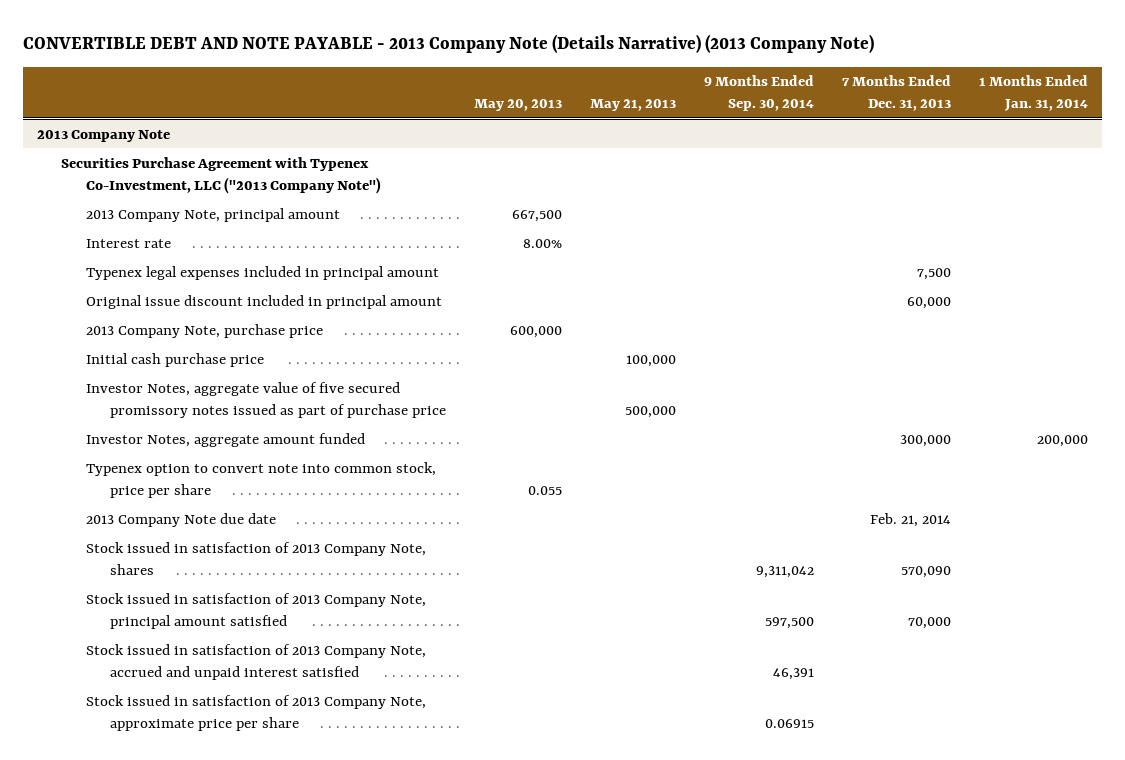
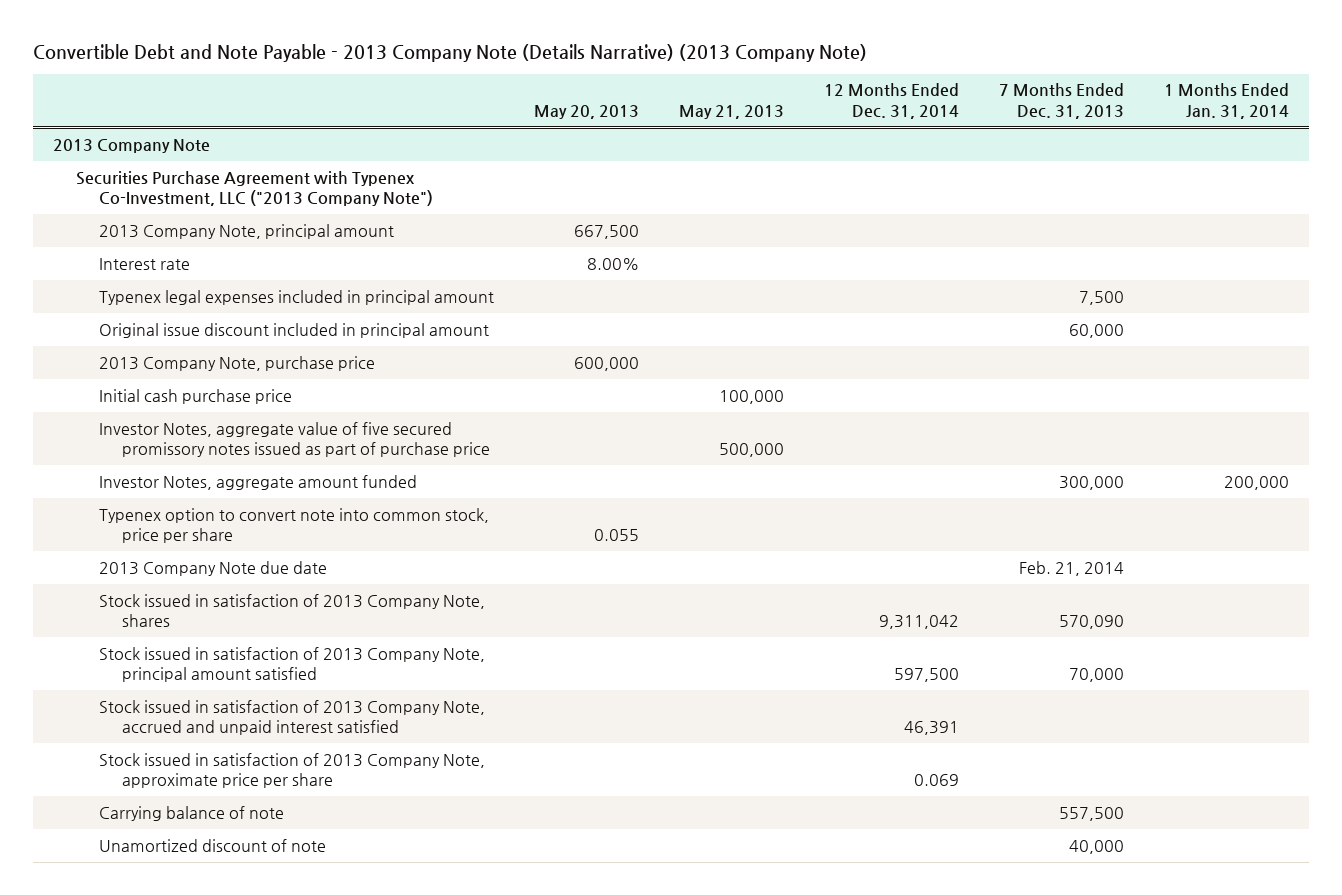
[22,34,874,54] CONVERTIBLE DEBT AND NOTE PAYABLE - 2013 Company Note (Details Narrative) (2013 Company Note) -> [33,43,868,62] Convertible Debt and Note Payable - 2013 Company Note (Details Narrative) (2013 Company Note)
[704,75,815,112] 9 Months Ended Sep. 30, 2014 -> none
none -> [823,83,959,119] 12 Months Ended Dec. 31, 2014
none -> [98,805,284,821] Carrying balance of note
none -> [98,838,326,852] Unamortized discount of note

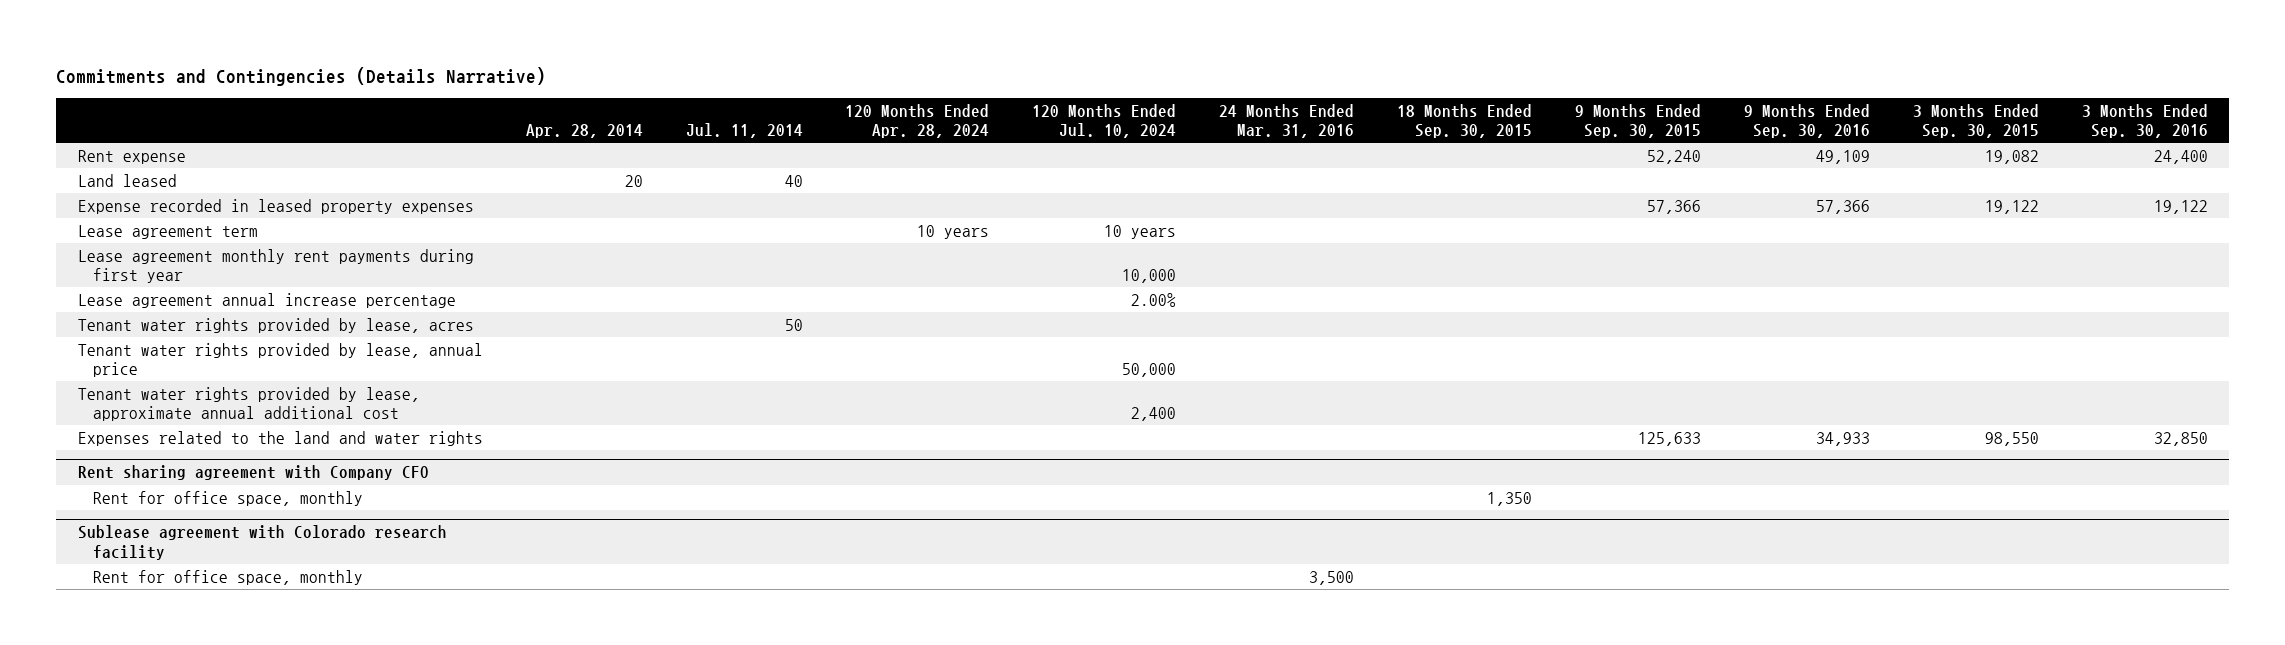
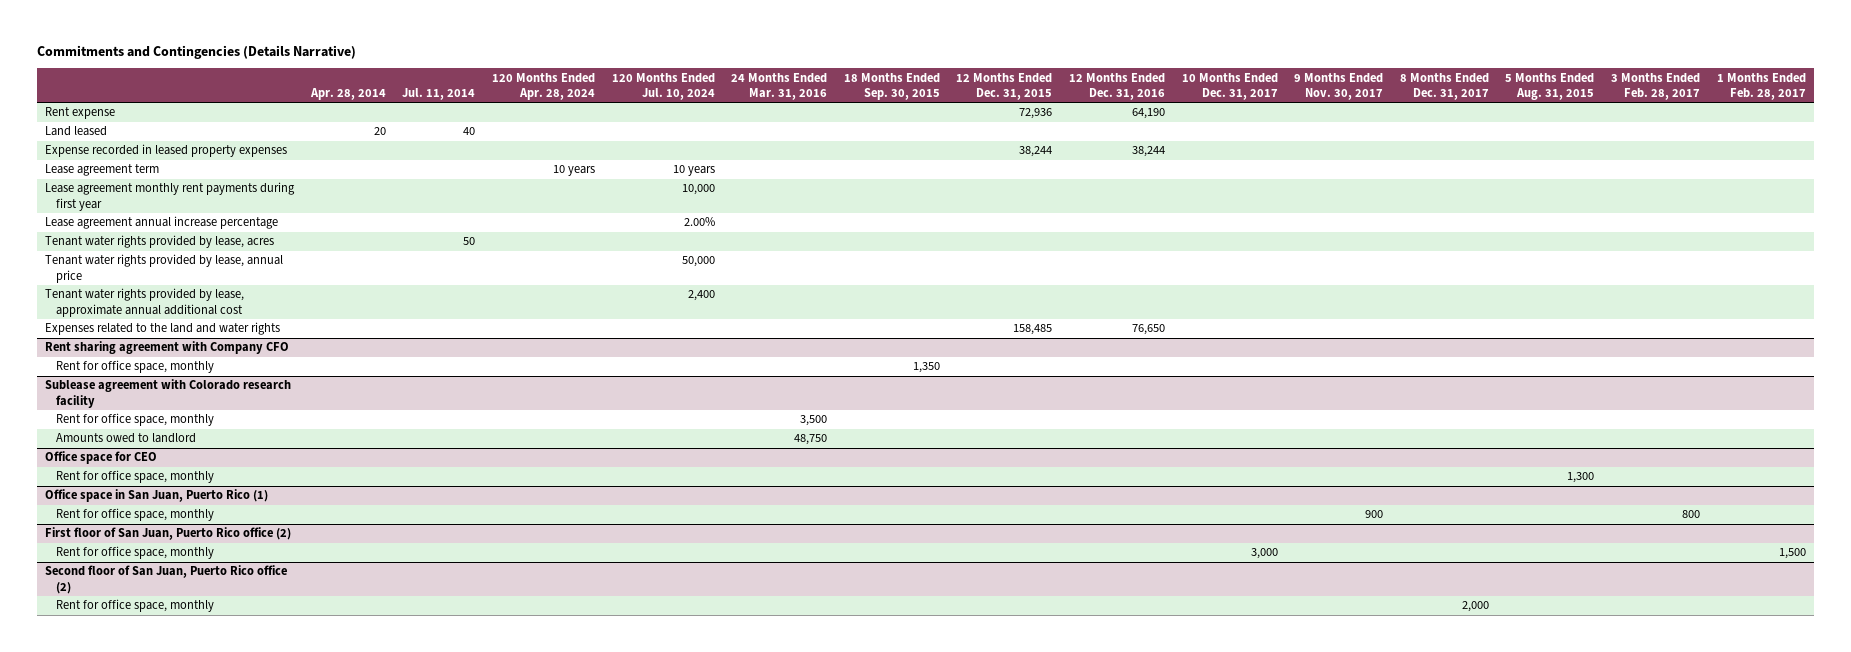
[1574,103,1701,139] 9 Months Ended Sep. 30, 2015 -> none
[1743,103,1870,139] 9 Months Ended Sep. 30, 2016 -> none
[1912,103,2039,139] 3 Months Ended Sep. 30, 2015 -> none
[2081,103,2208,139] 3 Months Ended Sep. 30, 2016 -> none
none -> [956,72,1053,101] 12 Months Ended Dec. 31, 2015
none -> [1069,72,1166,101] 12 Months Ended Dec. 31, 2016
none -> [1181,72,1278,101] 10 Months Ended Dec. 31, 2017
none -> [1294,72,1384,101] 9 Months Ended Nov. 30, 2017
none -> [1399,72,1489,101] 8 Months Ended Dec. 31, 2017
none -> [1505,72,1595,101] 5 Months Ended Aug. 31, 2015
none -> [1611,72,1701,101] 3 Months Ended Feb. 28, 2017
none -> [1716,72,1806,101] 1 Months Ended Feb. 28, 2017
none -> [55,433,196,444] Amounts owed to landlord
none -> [45,451,158,465] Office space for CEO
none -> [55,470,214,484] Rent for office space, monthly
none -> [45,489,269,503] Office space in San Juan, Puerto Rico (1)
none -> [55,508,214,522] Rent for office space, monthly
none -> [45,527,292,541] First floor of San Juan, Puerto Rico office (2)
none -> [55,546,214,560] Rent for office space, monthly
none -> [45,565,288,594] Second floor of San Juan, Puerto Rico office (2)
none -> [55,599,214,613] Rent for office space, monthly

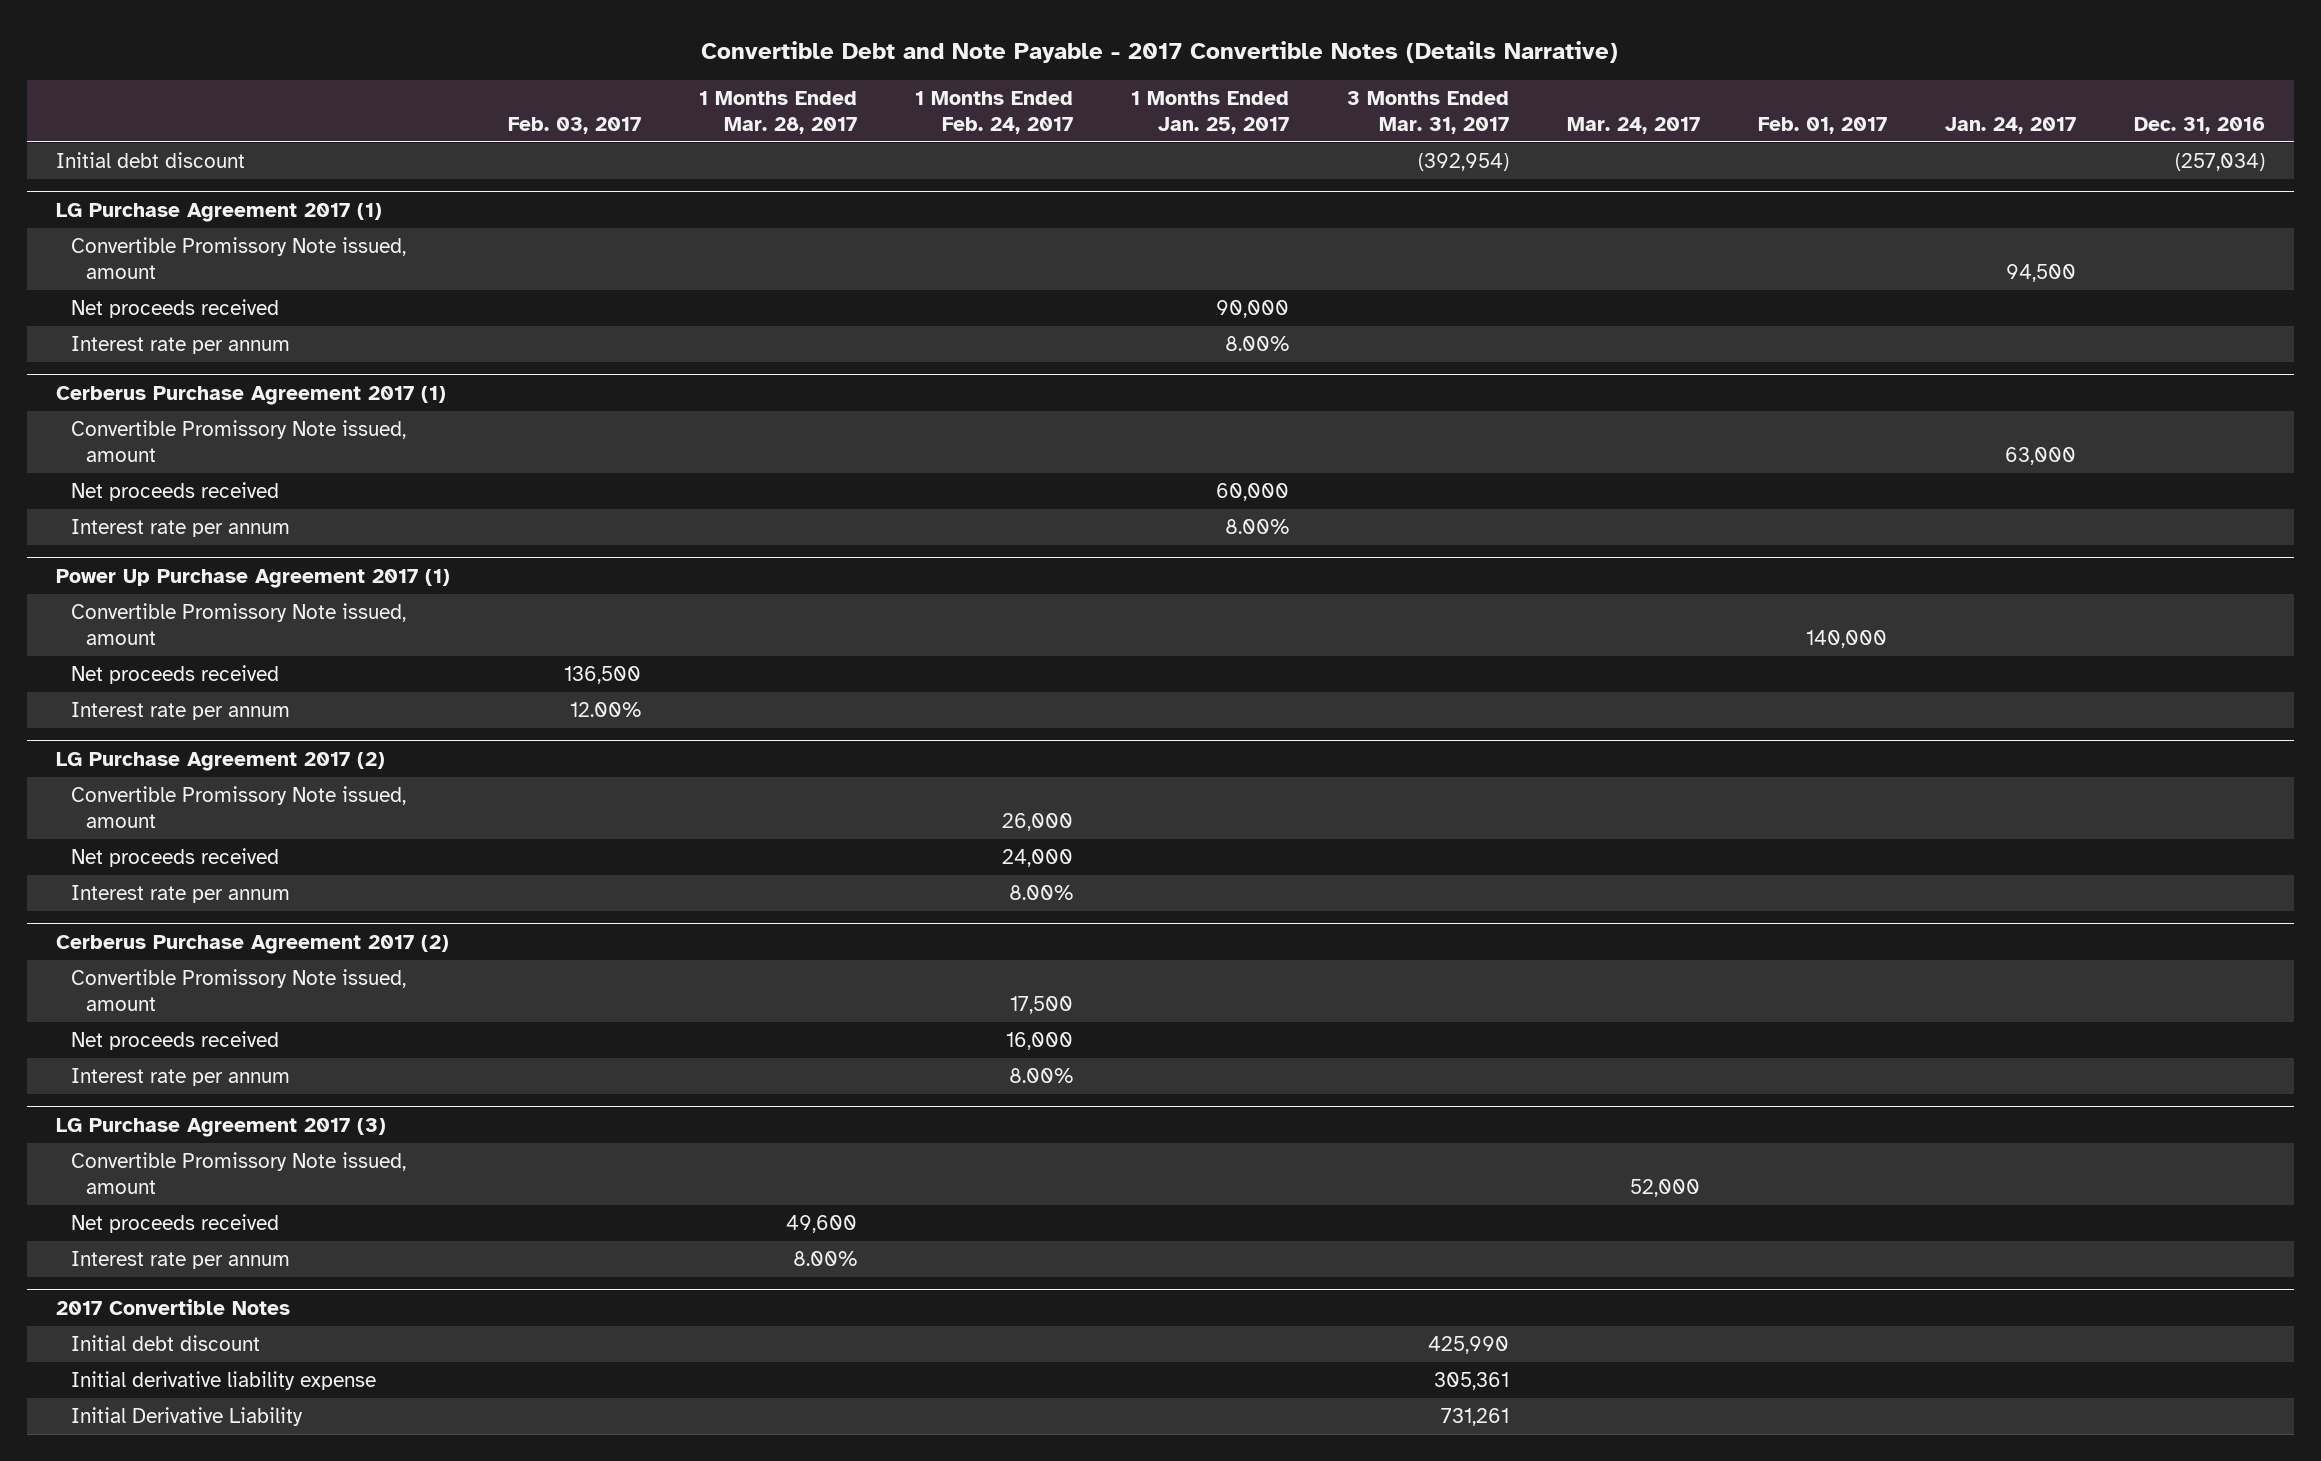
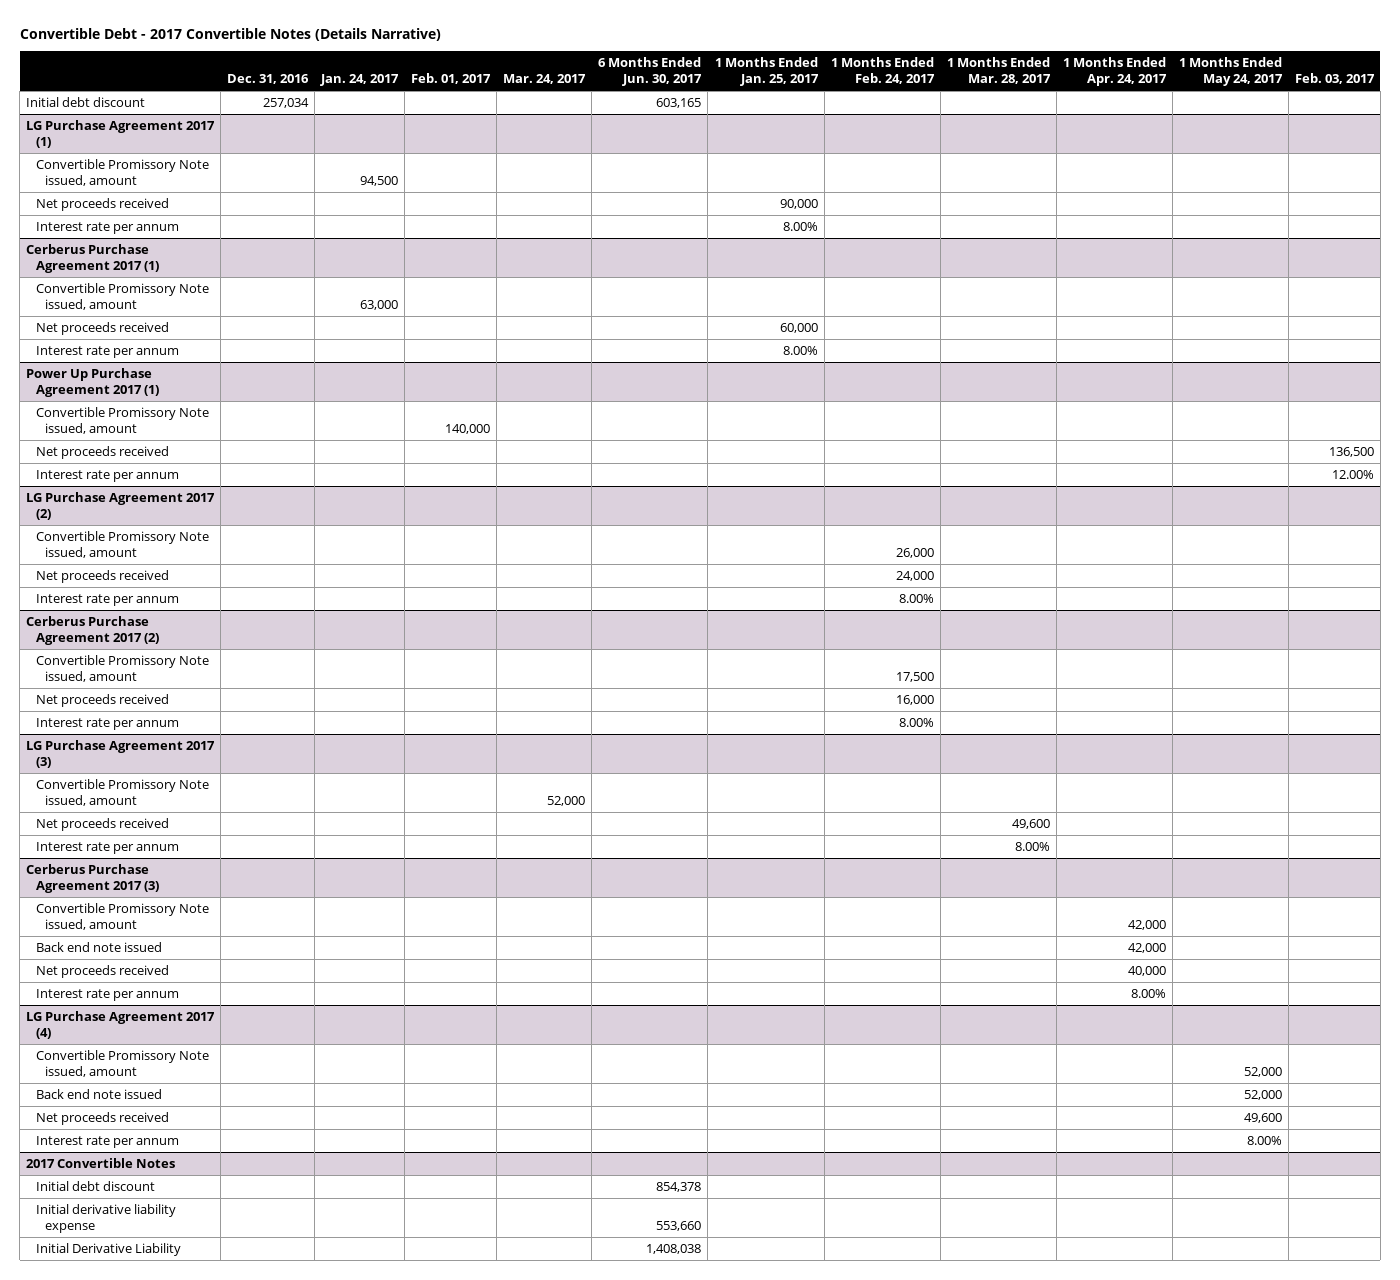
[701,41,1619,64] Convertible Debt and Note Payable - 2017 Convertible Notes (Details Narrative) -> [19,27,441,41] Convertible Debt - 2017 Convertible Notes (Details Narrative)
[1346,91,1509,134] 3 Months Ended Mar. 31, 2017 -> none
none -> [598,57,703,86] 6 Months Ended Jun. 30, 2017
none -> [1062,57,1167,86] 1 Months Ended Apr. 24, 2017
none -> [1178,57,1283,86] 1 Months Ended May 24, 2017
[2174,153,2265,172] (257,034) -> [263,98,310,109] 257,034
none -> [26,864,159,893] Cerberus Purchase Agreement 2017 (3)
none -> [35,903,209,930] Convertible Promissory Note issued, amount
none -> [35,942,162,953] Back end note issued
none -> [35,965,169,979] Net proceeds received
none -> [35,989,179,1002] Interest rate per annum
none -> [26,1011,216,1039] LG Purchase Agreement 2017 (4)
none -> [35,1050,209,1077] Convertible Promissory Note issued, amount
none -> [35,1089,162,1100] Back end note issued
none -> [35,1112,169,1126] Net proceeds received
none -> [35,1136,179,1149] Interest rate per annum

